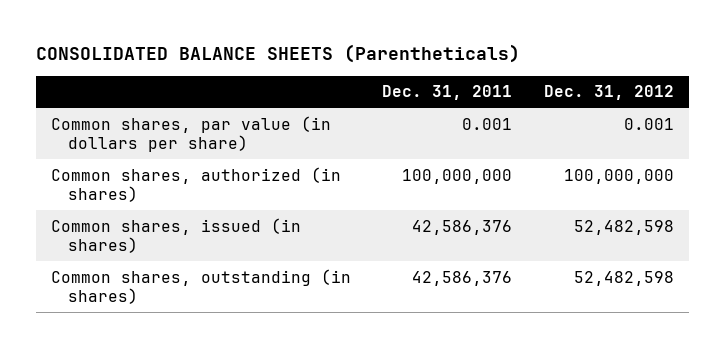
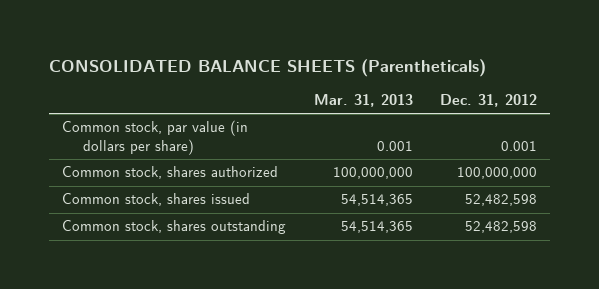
[382,85,513,101] Dec. 31, 2011 -> none
none -> [313,93,413,107] Mar. 31, 2013
[51,115,332,153] Common shares, par value (in dollars per share) -> [62,120,249,155] Common stock, par value (in dollars per share)
[51,166,342,203] Common shares, authorized (in shares) -> [62,166,279,180] Common stock, shares authorized
[51,217,302,254] Common shares, issued (in shares) -> [62,193,251,207] Common stock, shares issued
[51,268,352,305] Common shares, outstanding (in shares) -> [62,220,287,235] Common stock, shares outstanding

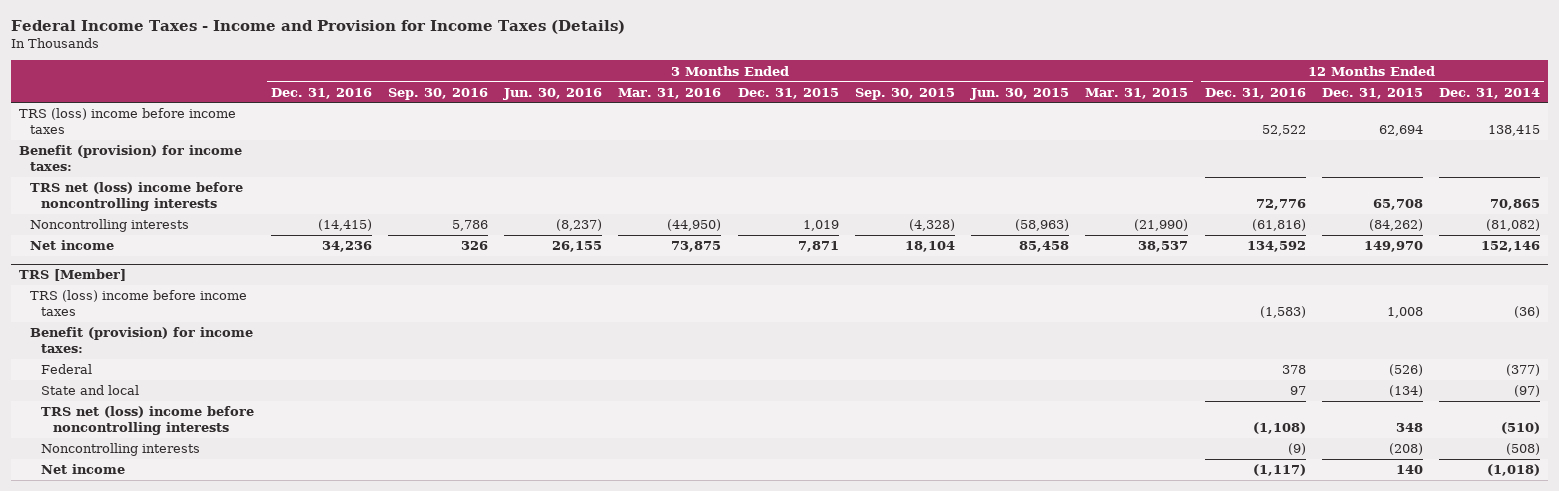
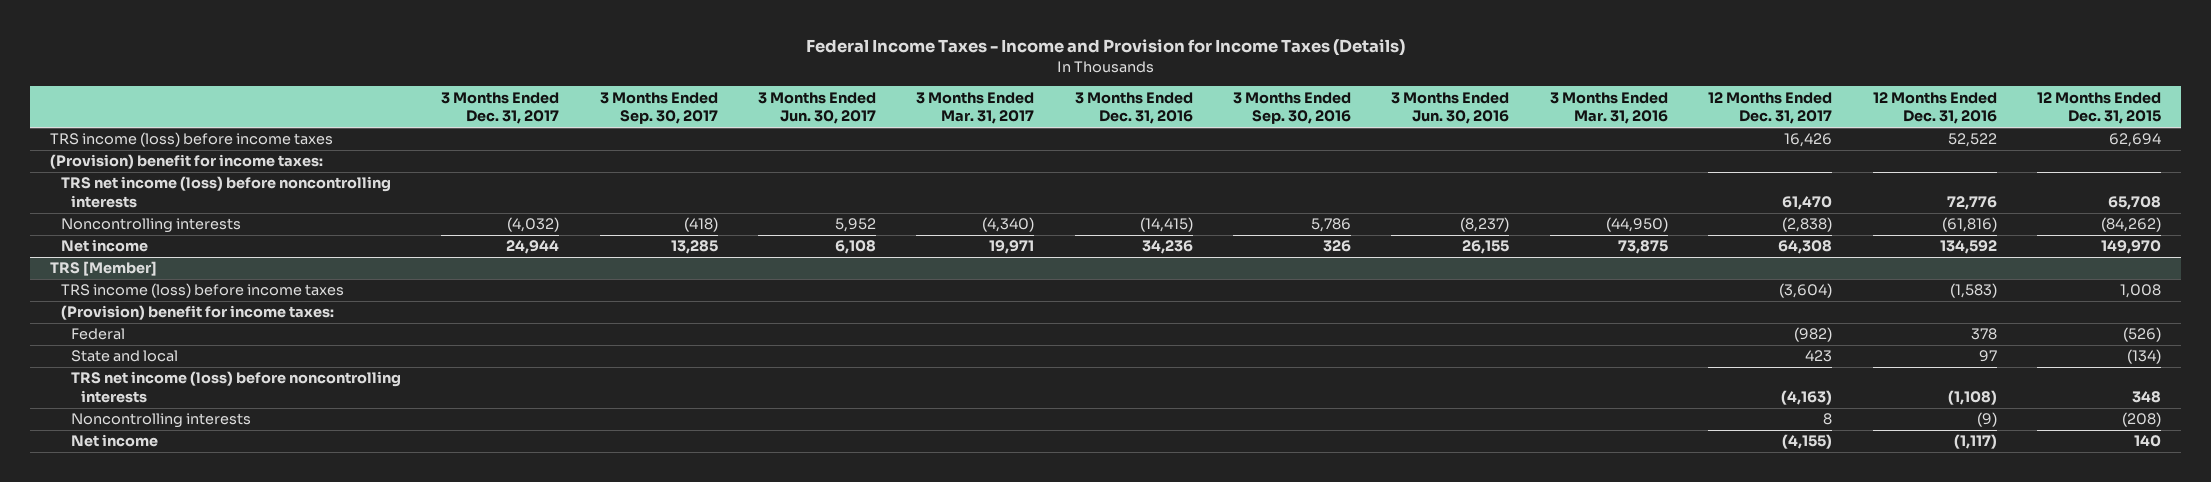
[737,87,839,99] Dec. 31, 2015 -> none
[854,87,955,100] Sep. 30, 2015 -> none
[970,87,1070,100] Jun. 30, 2015 -> none
[1085,87,1189,99] Mar. 31, 2015 -> none
[1439,87,1541,99] Dec. 31, 2014 -> none
none -> [441,91,560,125] 3 Months Ended Dec. 31, 2017
none -> [599,91,718,125] 3 Months Ended Sep. 30, 2017
none -> [757,91,876,125] 3 Months Ended Jun. 30, 2017
none -> [916,91,1035,125] 3 Months Ended Mar. 31, 2017
none -> [1708,91,1833,125] 12 Months Ended Dec. 31, 2017
[18,108,236,135] TRS (loss) income before income taxes -> [50,132,334,148] TRS income (loss) before income taxes
[18,145,242,172] Benefit (provision) for income taxes: -> [50,154,324,170] (Provision) benefit for income taxes:
[30,182,244,212] TRS net (loss) income before noncontrolling interests -> [60,176,391,209] TRS net income (loss) before noncontrolling interests
[30,290,248,317] TRS (loss) income before income taxes -> [60,283,344,299] TRS income (loss) before income taxes
[30,327,254,354] Benefit (provision) for income taxes: -> [60,305,334,321] (Provision) benefit for income taxes:
[41,406,255,436] TRS net (loss) income before noncontrolling interests -> [70,371,401,404] TRS net income (loss) before noncontrolling interests

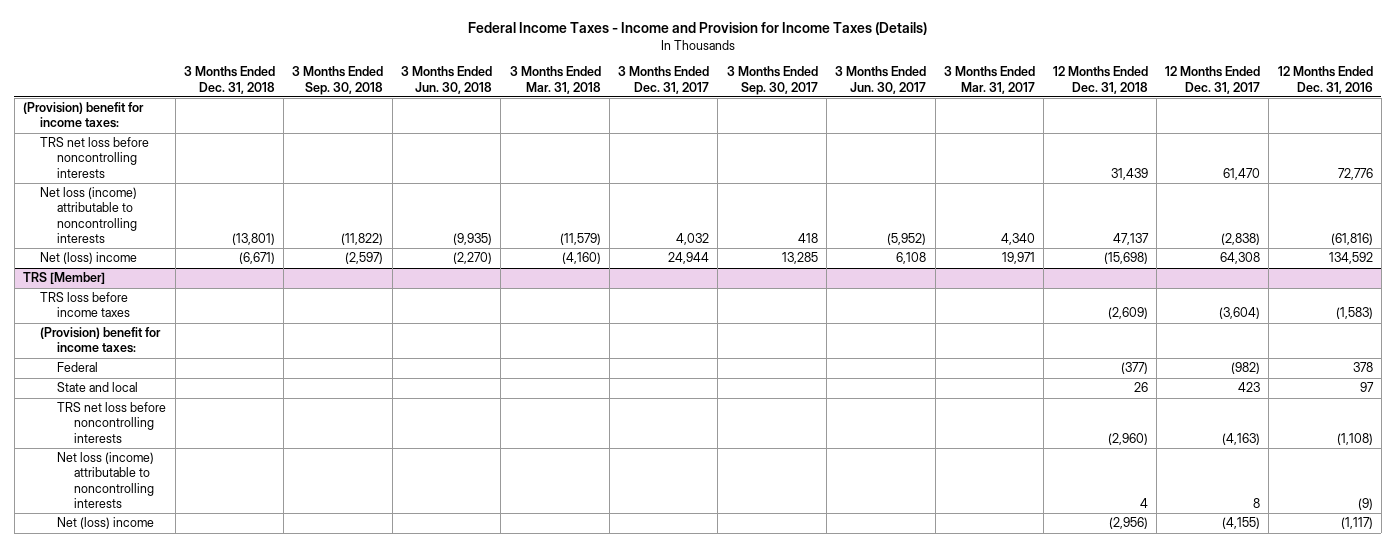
[1074,91,1193,125] 3 Months Ended Dec. 31, 2016 -> none
[1233,91,1352,125] 3 Months Ended Sep. 30, 2016 -> none
[1391,91,1510,125] 3 Months Ended Jun. 30, 2016 -> none
[1549,91,1668,125] 3 Months Ended Mar. 31, 2016 -> none
[2036,91,2161,125] 12 Months Ended Dec. 31, 2015 -> none
none -> [183,66,275,94] 3 Months Ended Dec. 31, 2018
none -> [292,66,384,95] 3 Months Ended Sep. 30, 2018
none -> [401,66,493,94] 3 Months Ended Jun. 30, 2018
none -> [509,66,601,94] 3 Months Ended Mar. 31, 2018
none -> [1052,66,1148,94] 12 Months Ended Dec. 31, 2018
[50,132,334,148] TRS income (loss) before income taxes -> none
[60,176,391,209] TRS net income (loss) before noncontrolling interests -> [40,137,150,178] TRS net loss before noncontrolling interests
[60,218,241,234] Noncontrolling interests -> [40,187,138,243] Net loss (income) attributable to noncontrolling interests
[507,217,560,233] (4,032) -> [676,232,710,245] 4,032
[683,217,718,233] (418) -> [797,232,818,243] 418
[834,218,876,233] 5,952 -> [887,232,927,245] (5,952)
[982,217,1035,233] (4,340) -> [1000,232,1035,245] 4,340
[60,239,148,253] Net income -> [40,252,138,265] Net (loss) income
[60,283,344,299] TRS income (loss) before income taxes -> [40,292,131,318] TRS loss before income taxes
[70,371,401,404] TRS net income (loss) before noncontrolling interests -> [57,402,167,443] TRS net loss before noncontrolling interests
[70,413,251,429] Noncontrolling interests -> [57,452,155,508] Net loss (income) attributable to noncontrolling interests
[70,434,158,448] Net income -> [57,517,155,530] Net (loss) income

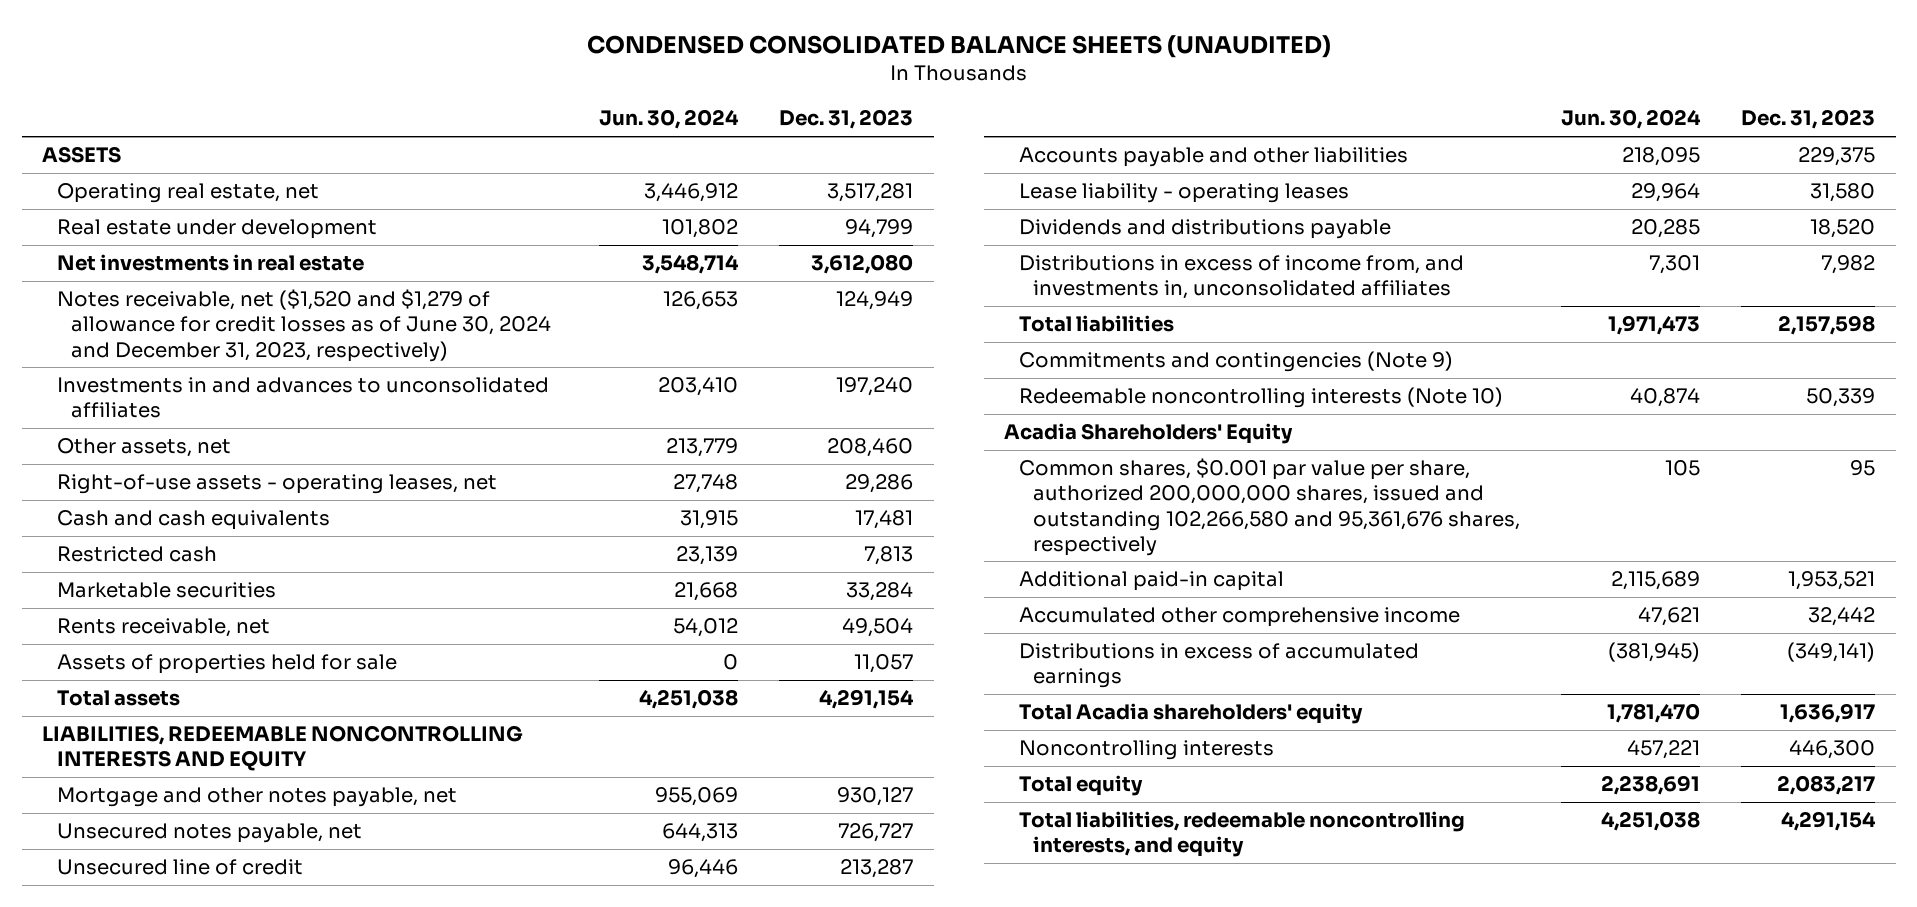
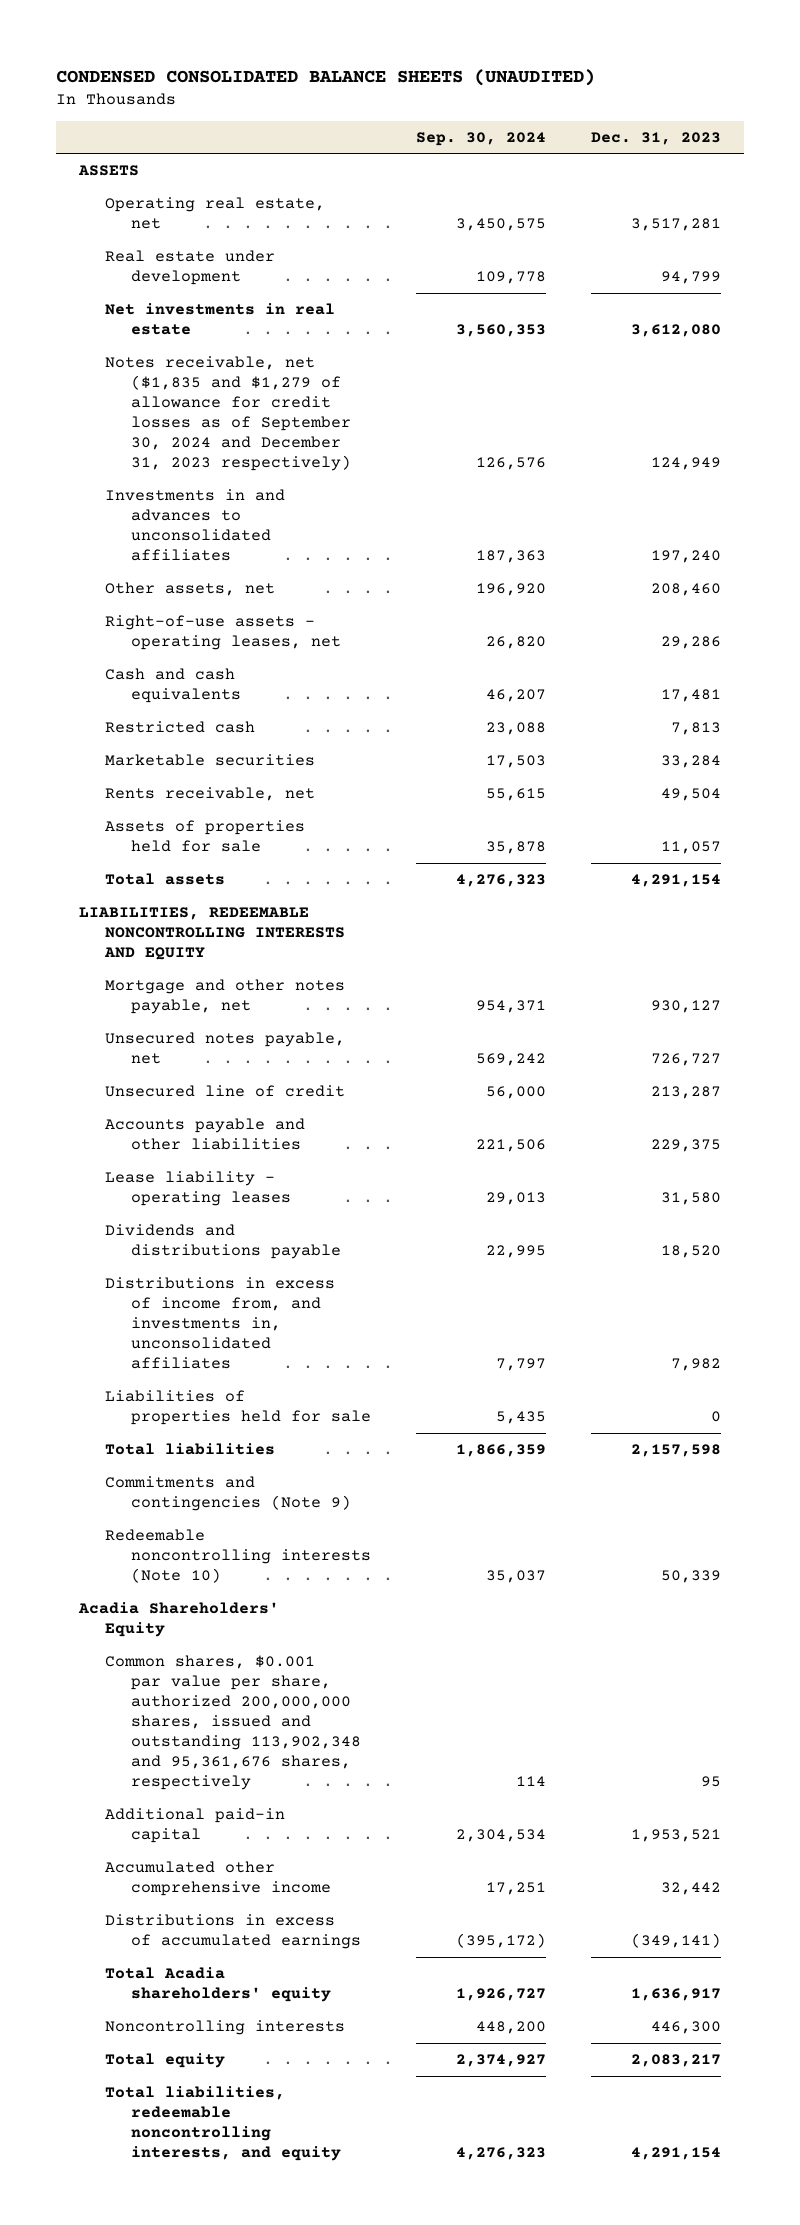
[599,109,740,130] Jun. 30, 2024 -> none
none -> [415,131,546,146] Sep. 30, 2024
[56,289,551,362] Notes receivable, net ($1,520 and $1,279 of allowance for credit losses as of June 30, 2024 and December 31, 2023, respectively) -> [104,356,351,471] Notes receivable, net ($1,835 and $1,279 of allowance for credit losses as of September 30, 2024 and December 31, 2023 respectively)
none -> [104,1390,371,1426] Liabilities of properties held for sale
[1018,458,1520,556] Common shares, $0.001 par value per share, authorized 200,000,000 shares, issued and outstanding 102,266,580 and 95,361,676 shares, respectively -> [104,1655,361,1790] Common shares, $0.001 par value per share, authorized 200,000,000 shares, issued and outstanding 113,902,348 and 95,361,676 shares, respectively

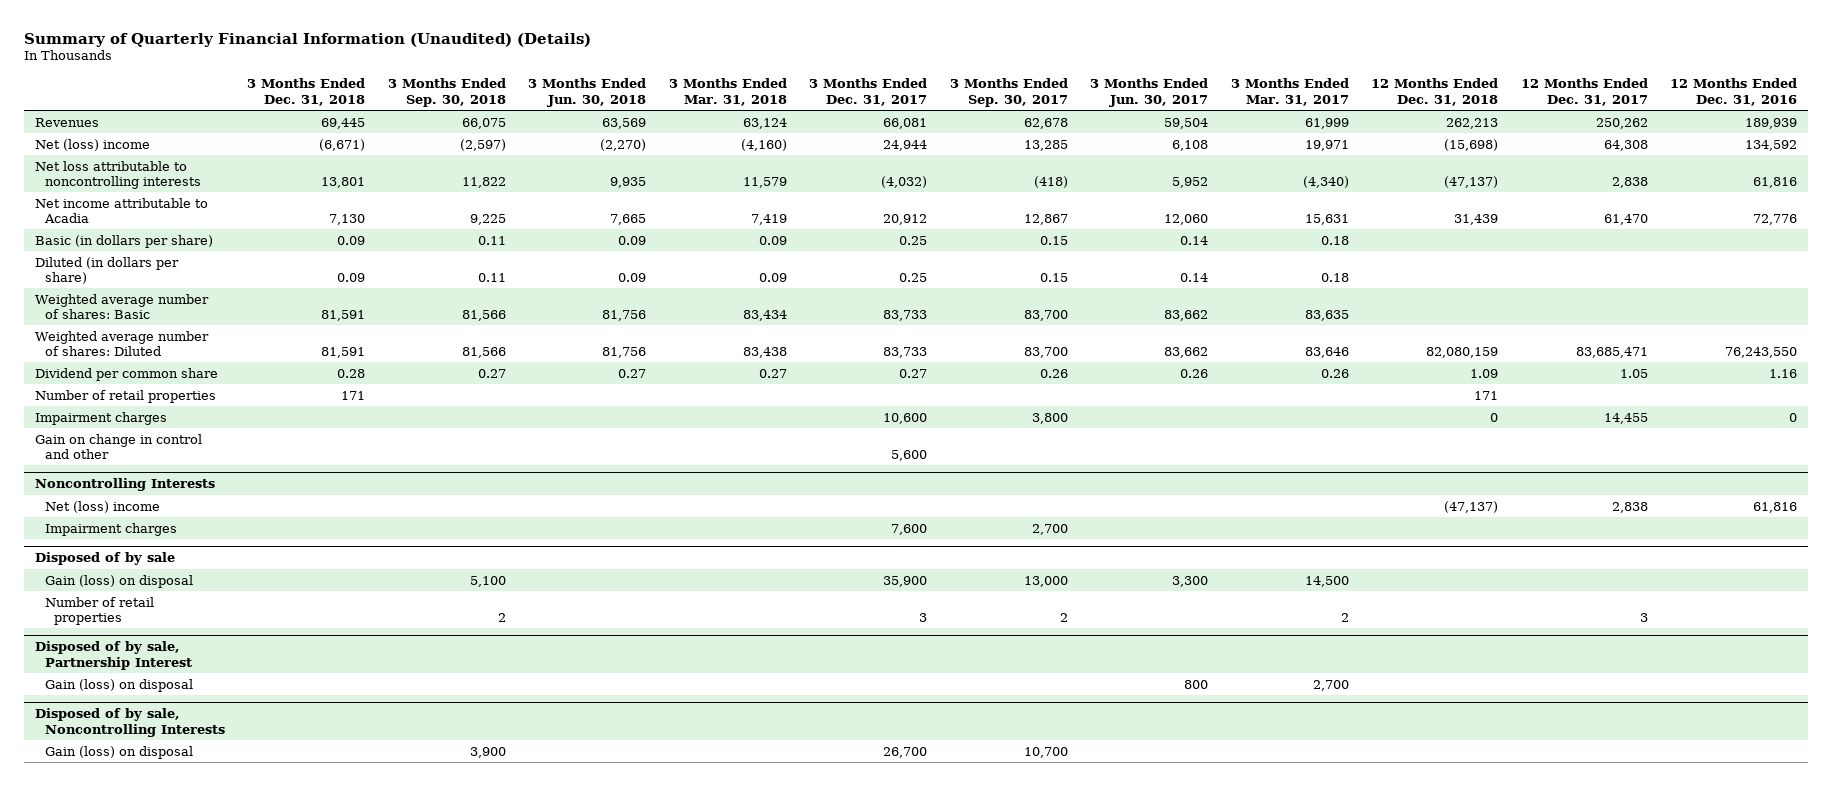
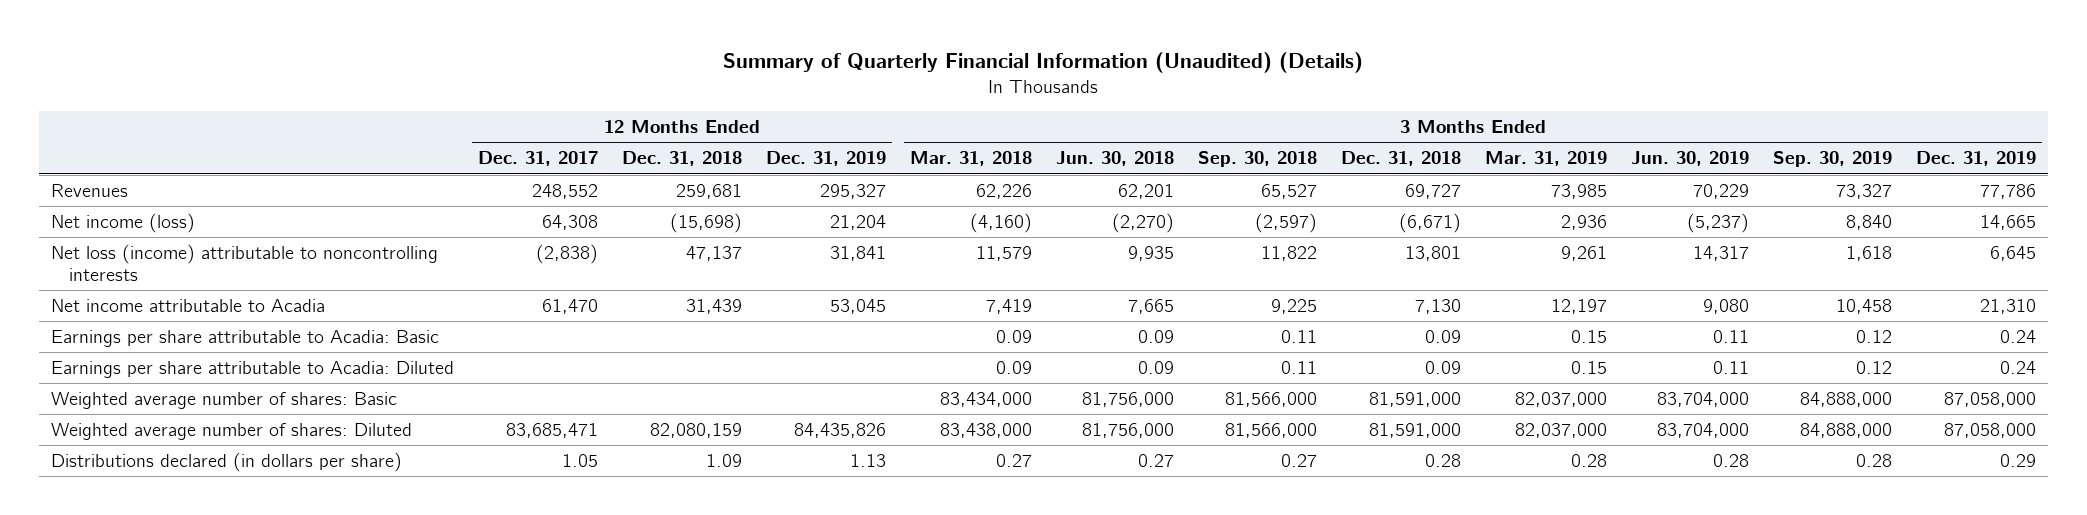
[809,78,928,106] 3 Months Ended Dec. 31, 2017 -> none
[949,78,1068,107] 3 Months Ended Sep. 30, 2017 -> none
[1090,78,1209,107] 3 Months Ended Jun. 30, 2017 -> none
[1230,78,1349,106] 3 Months Ended Mar. 31, 2017 -> none
[1670,78,1798,106] 12 Months Ended Dec. 31, 2016 -> none
none -> [765,151,886,167] Dec. 31, 2019
none -> [1484,151,1607,167] Mar. 31, 2019
none -> [1631,151,1750,167] Jun. 30, 2019
none -> [1773,151,1893,168] Sep. 30, 2019
none -> [1916,151,2037,167] Dec. 31, 2019
[321,117,366,129] 69,445 -> [1404,184,1461,200] 69,727
[461,117,506,129] 66,075 -> [1260,184,1317,200] 65,527
[602,117,647,129] 63,569 -> [1117,184,1174,200] 62,201
[742,117,787,129] 63,124 -> [975,184,1032,200] 62,226
[1446,117,1499,129] 262,213 -> [675,184,742,200] 259,681
[1595,117,1648,129] 250,262 -> [531,184,598,200] 248,552
[35,138,151,151] Net (loss) income -> [50,213,195,234] Net income (loss)
[35,160,201,189] Net loss attributable to noncontrolling interests -> [50,244,438,281] Net loss (income) attributable to noncontrolling interests
[1444,175,1499,188] (47,137) -> [685,246,742,262] 47,137
[1611,176,1648,188] 2,838 -> [535,244,598,265] (2,838)
[35,389,217,403] Number of retail properties -> none
[35,411,168,425] Impairment charges -> none
[35,433,203,459] Gain on change in control and other -> none
[35,478,216,492] Noncontrolling Interests -> none
[44,500,160,513] Net (loss) income -> none
[44,522,177,536] Impairment charges -> none
[35,552,176,566] Disposed of by sale -> none
[44,574,193,588] Gain (loss) on disposal -> none
[44,596,154,625] Number of retail properties -> none
[35,641,192,670] Disposed of by sale, Partnership Interest -> none
[44,678,193,692] Gain (loss) on disposal -> none
[35,708,225,737] Disposed of by sale, Noncontrolling Interests -> none
[44,745,193,759] Gain (loss) on disposal -> none
[35,234,214,248] Basic (in dollars per share) -> [50,330,439,348] Earnings per share attributable to Acadia: Basic
[35,256,180,284] Diluted (in dollars per share) -> [50,361,454,379] Earnings per share attributable to Acadia: Diluted
[321,309,366,321] 81,591 -> [1368,392,1461,408] 81,591,000
[461,309,506,321] 81,566 -> [1224,392,1317,408] 81,566,000
[602,309,647,321] 81,756 -> [1081,392,1174,408] 81,756,000
[742,309,787,321] 83,434 -> [939,392,1032,408] 83,434,000
[321,346,366,358] 81,591 -> [1368,423,1461,439] 81,591,000
[461,346,506,358] 81,566 -> [1224,423,1317,439] 81,566,000
[602,346,647,358] 81,756 -> [1081,423,1174,439] 81,756,000
[742,346,787,358] 83,438 -> [939,423,1032,439] 83,438,000
[35,367,219,381] Dividend per common share -> [50,452,402,473] Distributions declared (in dollars per share)

